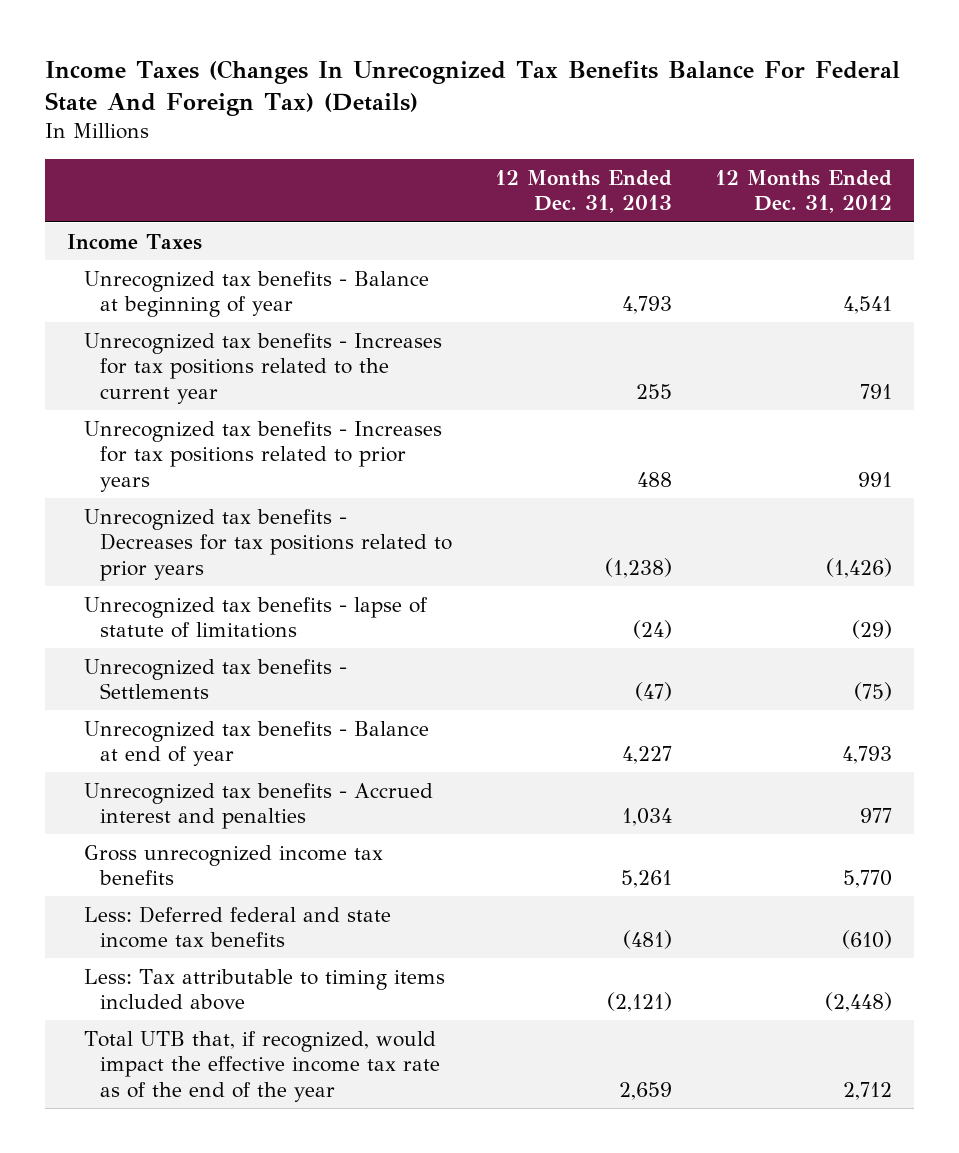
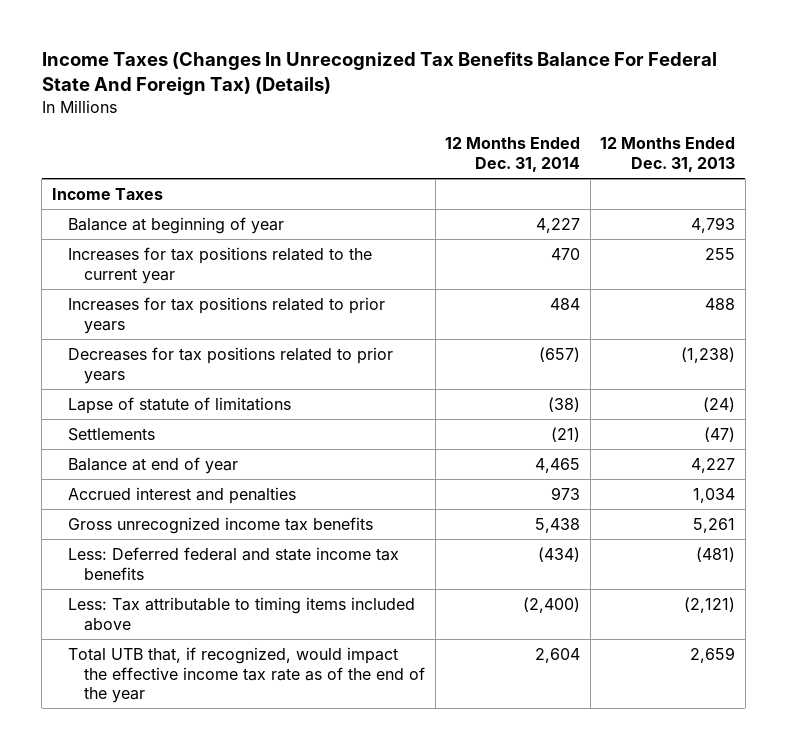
[715,169,893,214] 12 Months Ended Dec. 31, 2012 -> none
none -> [445,137,581,173] 12 Months Ended Dec. 31, 2014
[83,270,429,318] Unrecognized tax benefits - Balance at beginning of year -> [67,216,284,234] Balance at beginning of year
[83,332,442,404] Unrecognized tax benefits - Increases for tax positions related to the current year -> [67,246,372,284] Increases for tax positions related to the current year
[83,420,442,492] Unrecognized tax benefits - Increases for tax positions related to prior years -> [67,296,385,334] Increases for tax positions related to prior years
[83,508,453,581] Unrecognized tax benefits - Decreases for tax positions related to prior years -> [67,346,393,384] Decreases for tax positions related to prior years
[83,596,428,639] Unrecognized tax benefits - lapse of statute of limitations -> [67,396,291,414] Lapse of statute of limitations
[83,658,347,700] Unrecognized tax benefits - Settlements -> [67,427,155,441] Settlements
[83,720,429,767] Unrecognized tax benefits - Balance at end of year -> [67,456,238,474] Balance at end of year
[83,782,433,830] Unrecognized tax benefits - Accrued interest and penalties -> [67,486,296,504] Accrued interest and penalties

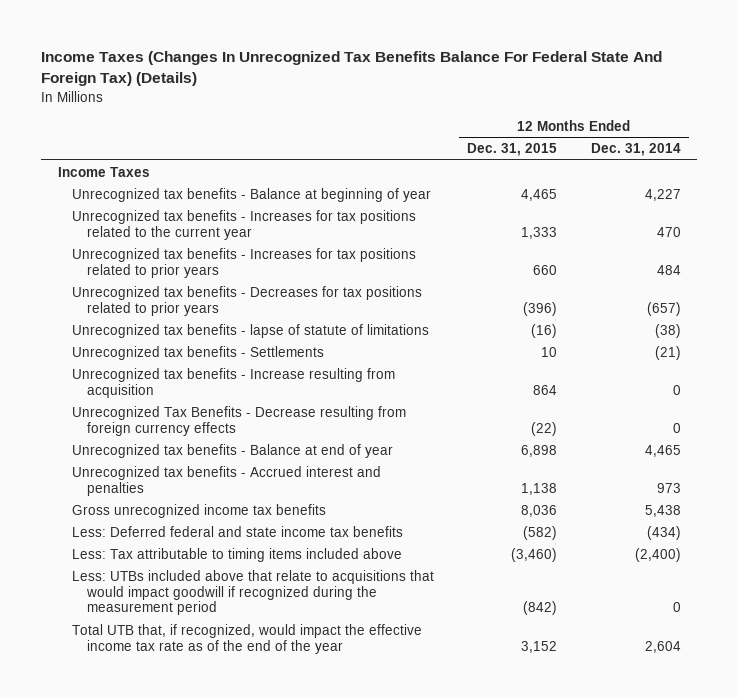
[600,137,736,173] 12 Months Ended Dec. 31, 2013 -> none
none -> [467,143,558,157] Dec. 31, 2015
[67,216,284,234] Balance at beginning of year -> [72,187,432,202] Unrecognized tax benefits - Balance at beginning of year
[67,246,372,284] Increases for tax positions related to the current year -> [72,209,417,240] Unrecognized tax benefits - Increases for tax positions related to the current year
[67,296,385,334] Increases for tax positions related to prior years -> [72,247,417,278] Unrecognized tax benefits - Increases for tax positions related to prior years
[67,346,393,384] Decreases for tax positions related to prior years -> [72,285,423,316] Unrecognized tax benefits - Decreases for tax positions related to prior years
[67,396,291,414] Lapse of statute of limitations -> [72,323,430,338] Unrecognized tax benefits - lapse of statute of limitations
[67,427,155,441] Settlements -> [72,345,325,360] Unrecognized tax benefits - Settlements
none -> [72,367,396,398] Unrecognized tax benefits - Increase resulting from acquisition
none -> [72,405,407,436] Unrecognized Tax Benefits - Decrease resulting from foreign currency effects
[67,456,238,474] Balance at end of year -> [72,443,394,458] Unrecognized tax benefits - Balance at end of year
[67,486,296,504] Accrued interest and penalties -> [72,465,382,496] Unrecognized tax benefits - Accrued interest and penalties
none -> [72,569,435,616] Less: UTBs included above that relate to acquisitions that would impact goodwill if recognized during the measurement period

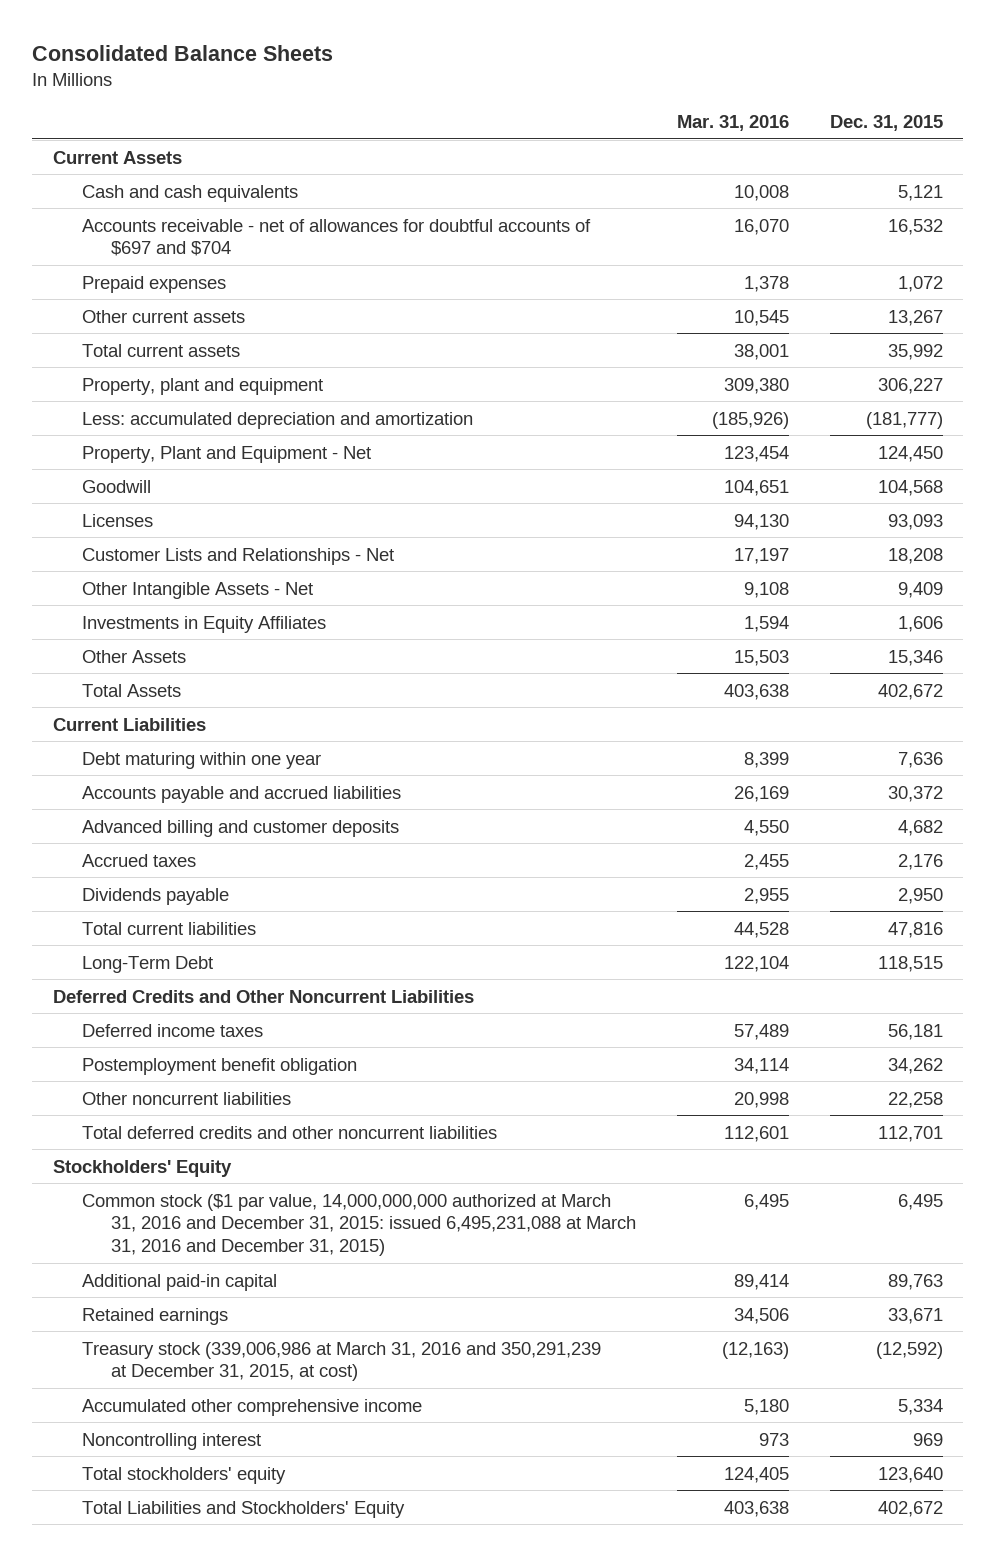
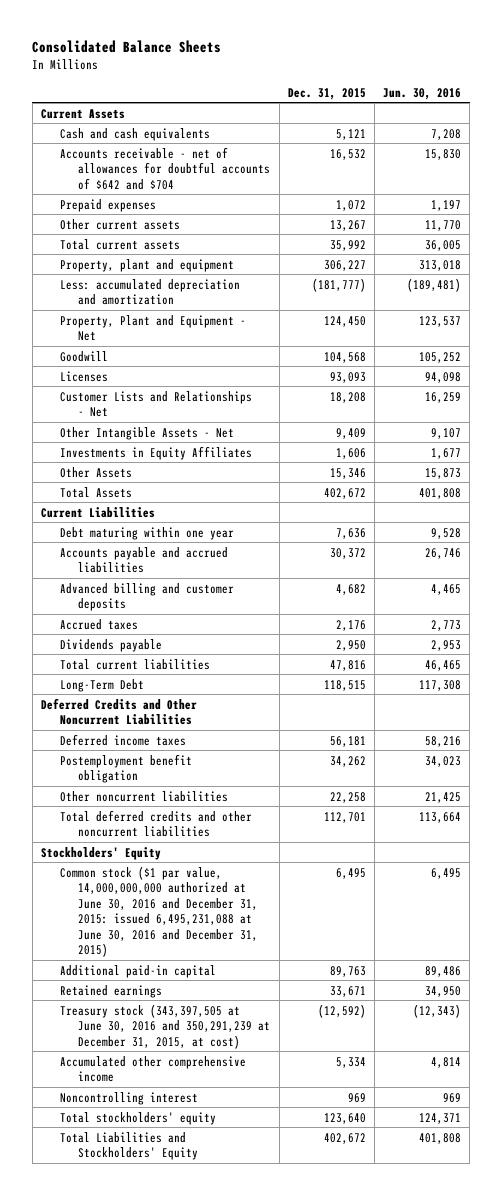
[676,115,789,132] Mar. 31, 2016 -> none
none -> [382,87,461,100] Jun. 30, 2016
[81,218,591,257] Accounts receivable - net of allowances for doubtful accounts of $697 and $704 -> [59,146,271,190] Accounts receivable - net of allowances for doubtful accounts of $642 and $704
[81,1193,636,1257] Common stock ($1 par value, 14,000,000,000 authorized at March 31, 2016 and December 31, 2015: issued 6,495,231,088 at March 31, 2016 and December 31, 2015) -> [59,865,259,958] Common stock ($1 par value, 14,000,000,000 authorized at June 30, 2016 and December 31, 2015: issued 6,495,231,088 at June 30, 2016 and December 31, 2015)
[81,1341,601,1382] Treasury stock (339,006,986 at March 31, 2016 and 350,291,239 at December 31, 2015, at cost) -> [59,1003,271,1049] Treasury stock (343,397,505 at June 30, 2016 and 350,291,239 at December 31, 2015, at cost)

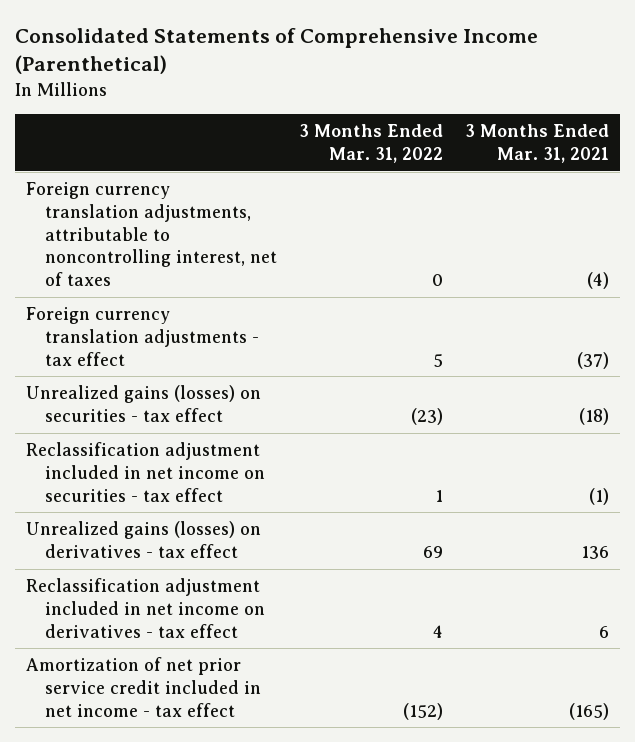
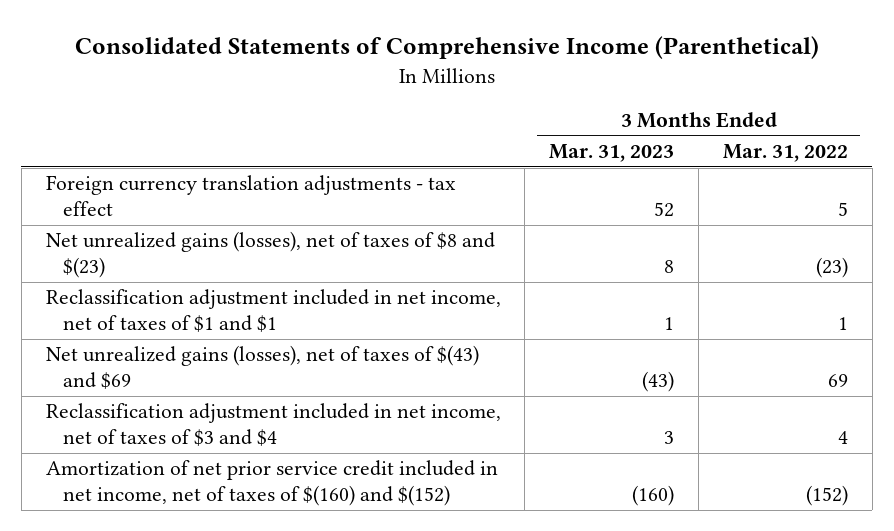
[464,124,609,164] 3 Months Ended Mar. 31, 2021 -> none
none -> [549,143,675,162] Mar. 31, 2023
[25,182,277,286] Foreign currency translation adjustments, attributable to noncontrolling interest, net of taxes -> none
[25,385,261,423] Unrealized gains (losses) on securities - tax effect -> [45,231,495,279] Net unrealized gains (losses), net of taxes of $8 and $(23)
[25,442,265,502] Reclassification adjustment included in net income on securities - tax effect -> [45,289,501,333] Reclassification adjustment included in net income, net of taxes of $1 and $1
[25,521,261,559] Unrealized gains (losses) on derivatives - tax effect -> [45,345,479,390] Net unrealized gains (losses), net of taxes of $(43) and $69
[25,578,265,638] Reclassification adjustment included in net income on derivatives - tax effect -> [45,403,501,447] Reclassification adjustment included in net income, net of taxes of $3 and $4
[25,657,261,717] Amortization of net prior service credit included in net income - tax effect -> [45,460,498,507] Amortization of net prior service credit included in net income, net of taxes of $(160) and $(152)

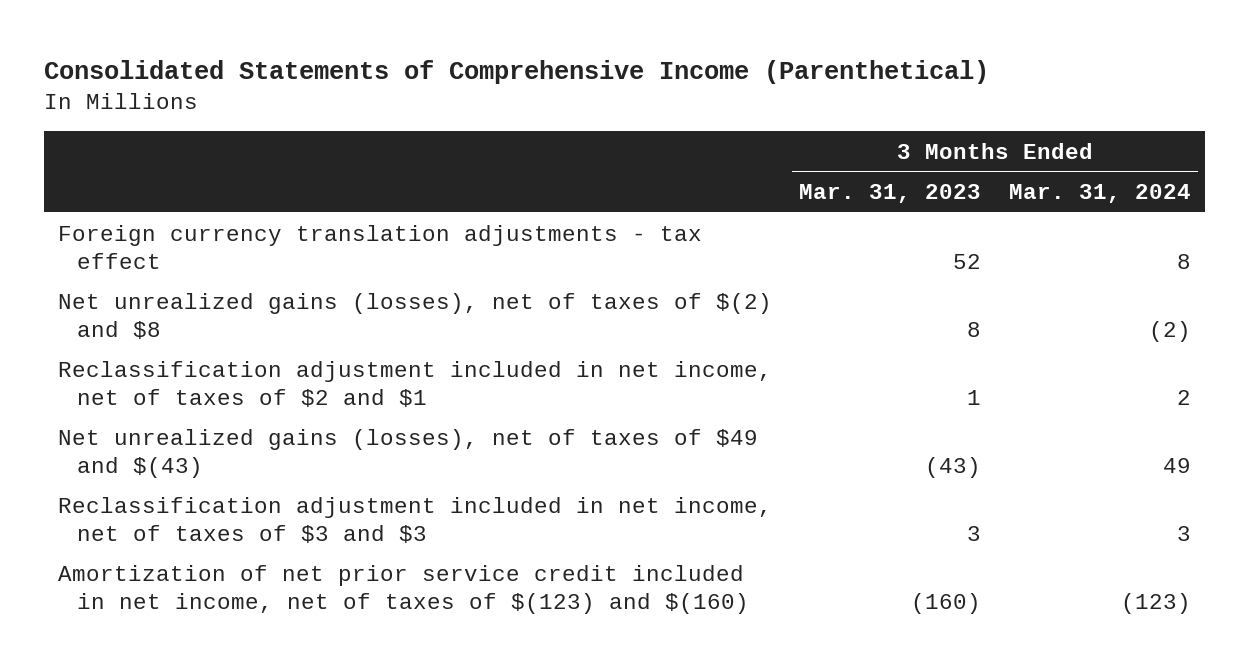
[722,143,848,162] Mar. 31, 2022 -> none
none -> [1008,184,1191,204] Mar. 31, 2024
[45,231,495,279] Net unrealized gains (losses), net of taxes of $8 and $(23) -> [57,292,772,339] Net unrealized gains (losses), net of taxes of $(2) and $8
[45,289,501,333] Reclassification adjustment included in net income, net of taxes of $1 and $1 -> [57,360,772,407] Reclassification adjustment included in net income, net of taxes of $2 and $1
[45,345,479,390] Net unrealized gains (losses), net of taxes of $(43) and $69 -> [57,428,758,478] Net unrealized gains (losses), net of taxes of $49 and $(43)
[45,403,501,447] Reclassification adjustment included in net income, net of taxes of $3 and $4 -> [57,496,772,543] Reclassification adjustment included in net income, net of taxes of $3 and $3
[45,460,498,507] Amortization of net prior service credit included in net income, net of taxes of $(160) and $(152) -> [57,564,749,614] Amortization of net prior service credit included in net income, net of taxes of $(123) and $(160)

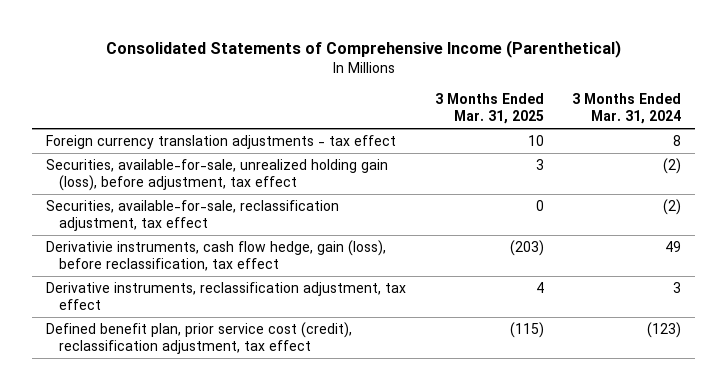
[799,184,982,204] Mar. 31, 2023 -> none
none -> [434,92,544,125] 3 Months Ended Mar. 31, 2025
[57,360,772,407] Reclassification adjustment included in net income, net of taxes of $2 and $1 -> none
[57,292,772,339] Net unrealized gains (losses), net of taxes of $(2) and $8 -> [46,158,389,192] Securities, available-for-sale, unrealized holding gain (loss), before adjustment, tax effect
none -> [46,199,340,232] Securities, available-for-sale, reclassification adjustment, tax effect
[57,428,758,478] Net unrealized gains (losses), net of taxes of $49 and $(43) -> [46,239,387,272] Derivativie instruments, cash flow hedge, gain (loss), before reclassification, tax effect
[57,496,772,543] Reclassification adjustment included in net income, net of taxes of $3 and $3 -> [46,281,407,311] Derivative instruments, reclassification adjustment, tax effect
[57,564,749,614] Amortization of net prior service credit included in net income, net of taxes of $(123) and $(160) -> [46,321,353,355] Defined benefit plan, prior service cost (credit), reclassification adjustment, tax effect

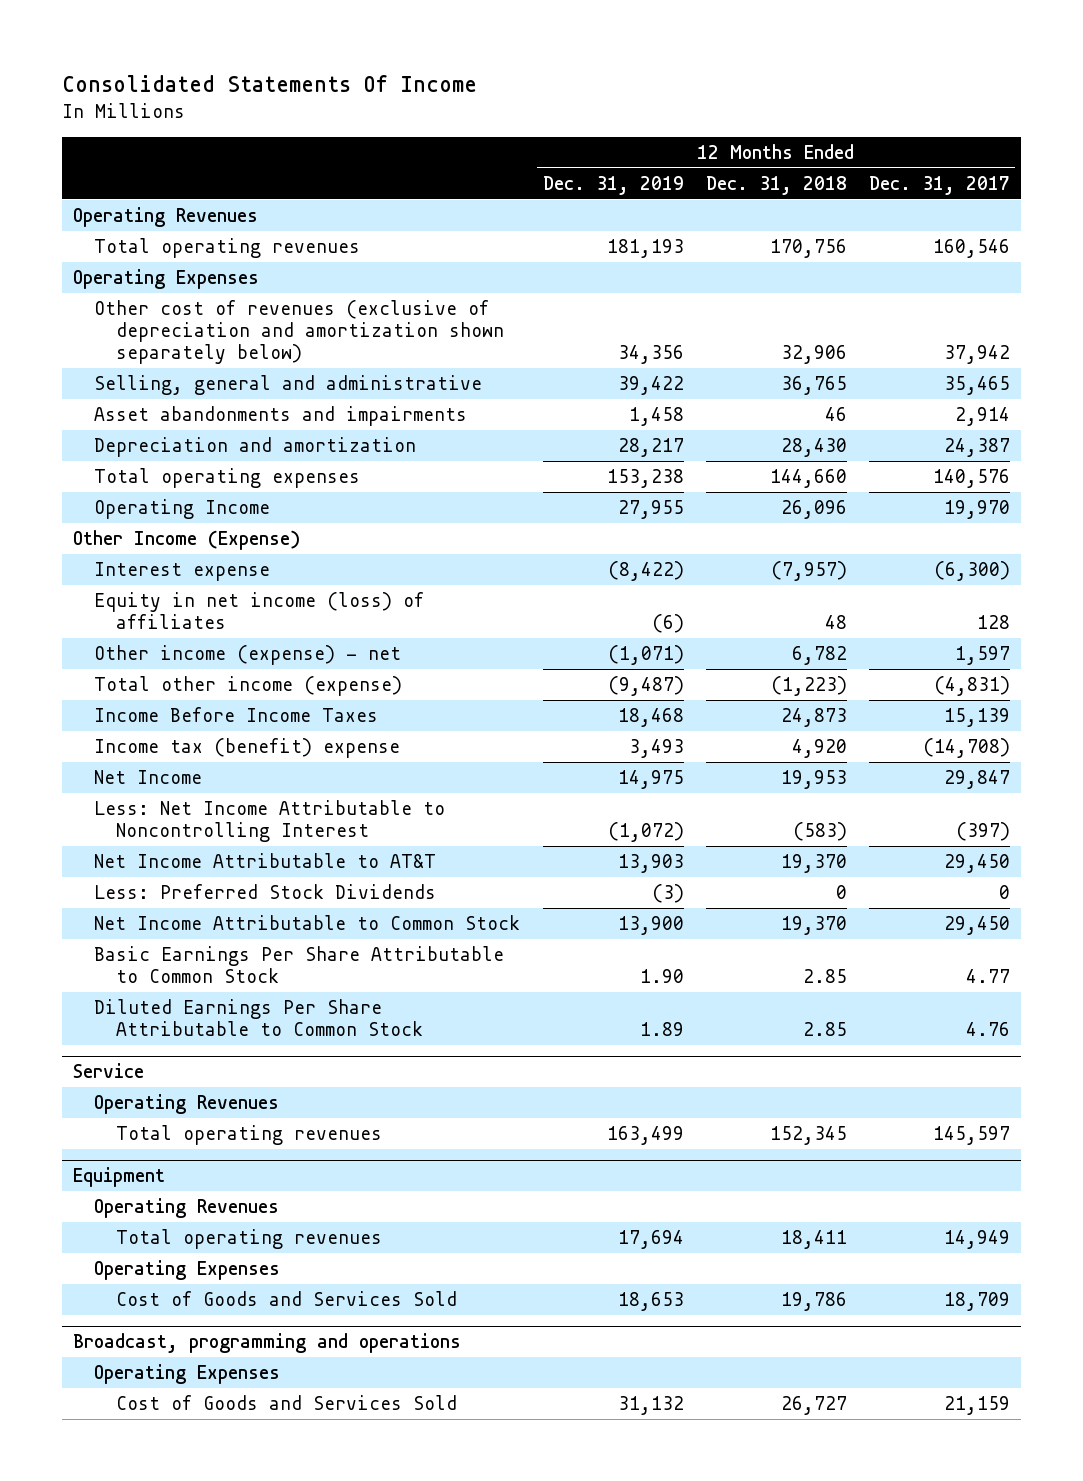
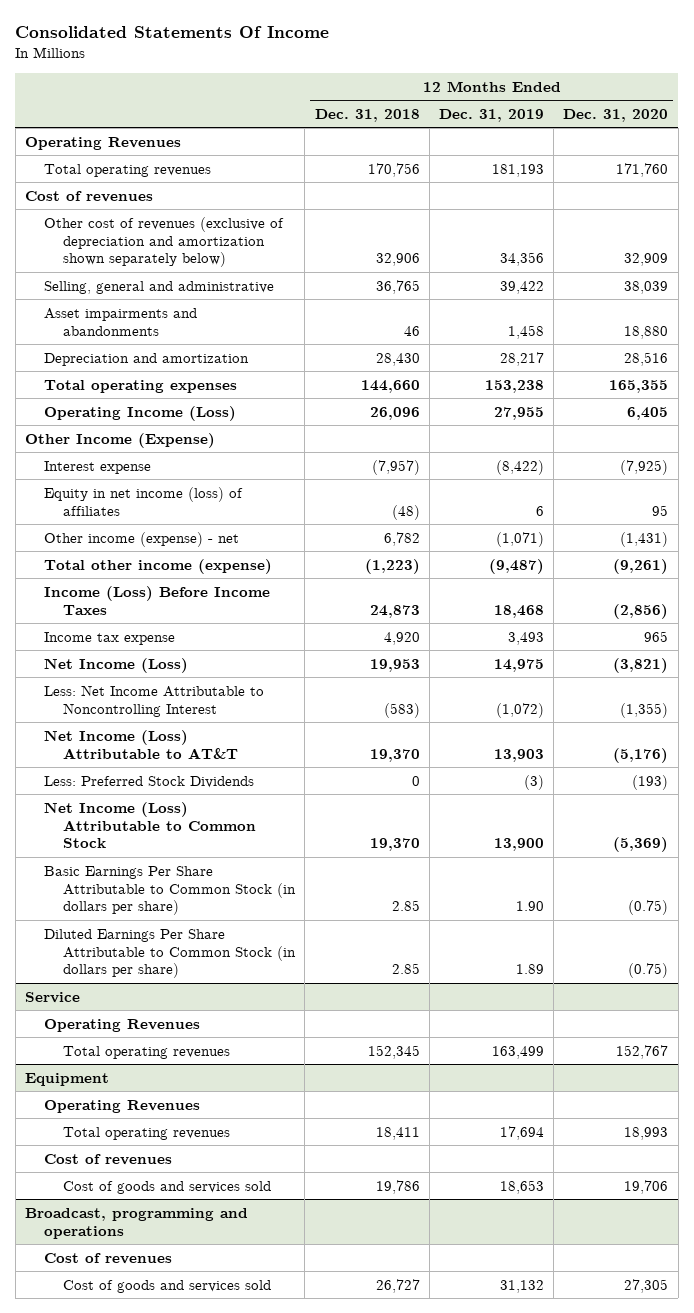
[868,176,1010,196] Dec. 31, 2017 -> none
none -> [563,108,669,122] Dec. 31, 2020
[73,269,260,290] Operating Expenses -> none
none -> [25,190,154,202] Cost of revenues
[94,406,468,427] Asset abandonments and impairments -> [44,307,198,336] Asset impairments and abandonments
[94,499,271,520] Operating Income -> [44,405,237,421] Operating Income (Loss)
[651,614,684,634] (6) -> [536,505,545,516] 6
[824,615,847,630] 48 -> [391,504,420,520] (48)
[94,707,379,723] Income Before Income Taxes -> [44,585,271,615] Income (Loss) Before Income Taxes
[94,738,401,759] Income tax (benefit) expense -> [44,631,176,645] Income tax expense
[94,770,203,785] Net Income -> [44,657,189,673] Net Income (Loss)
[94,853,437,869] Net Income Attributable to AT&T -> [44,729,239,759] Net Income (Loss) Attributable to AT&T
[94,915,521,931] Net Income Attributable to Common Stock -> [44,801,257,849] Net Income (Loss) Attributable to Common Stock
[94,946,505,984] Basic Earnings Per Share Attributable to Common Stock -> [44,865,297,916] Basic Earnings Per Share Attributable to Common Stock (in dollars per share)
[94,999,423,1037] Diluted Earnings Per Share Attributable to Common Stock -> [44,928,297,979] Diluted Earnings Per Share Attributable to Common Stock (in dollars per share)
[94,1260,281,1281] Operating Expenses -> none
none -> [44,1153,173,1165] Cost of revenues
[115,1291,457,1307] Cost of Goods and Services Sold -> [63,1180,272,1194] Cost of goods and services sold
[94,1364,281,1385] Operating Expenses -> none
none -> [44,1252,173,1264] Cost of revenues
[115,1395,457,1411] Cost of Goods and Services Sold -> [63,1279,272,1293] Cost of goods and services sold

